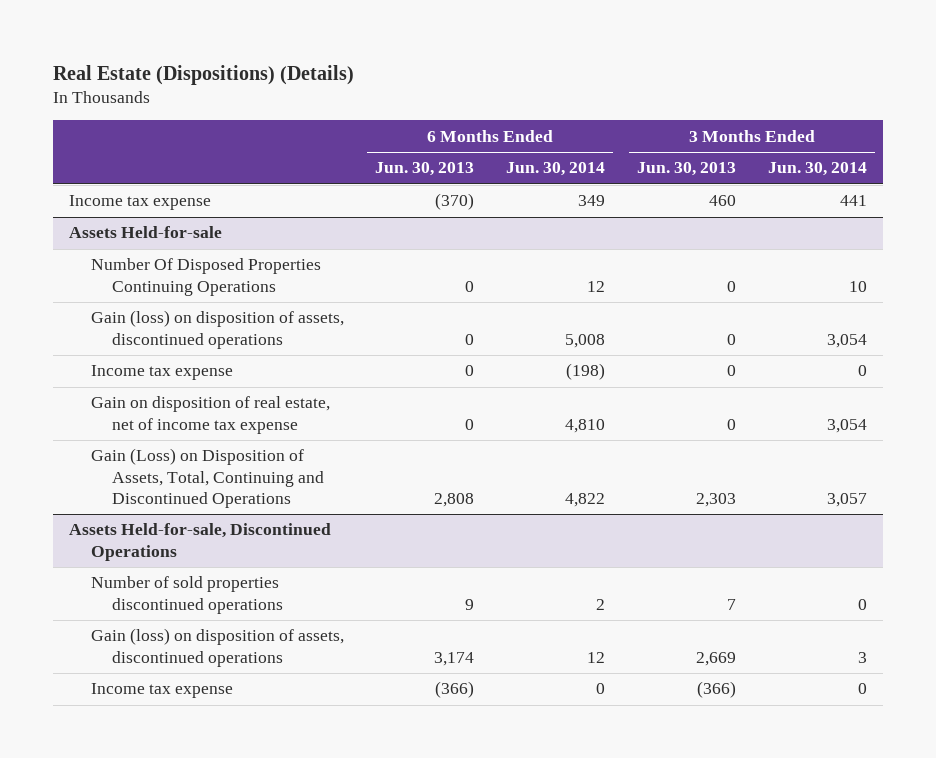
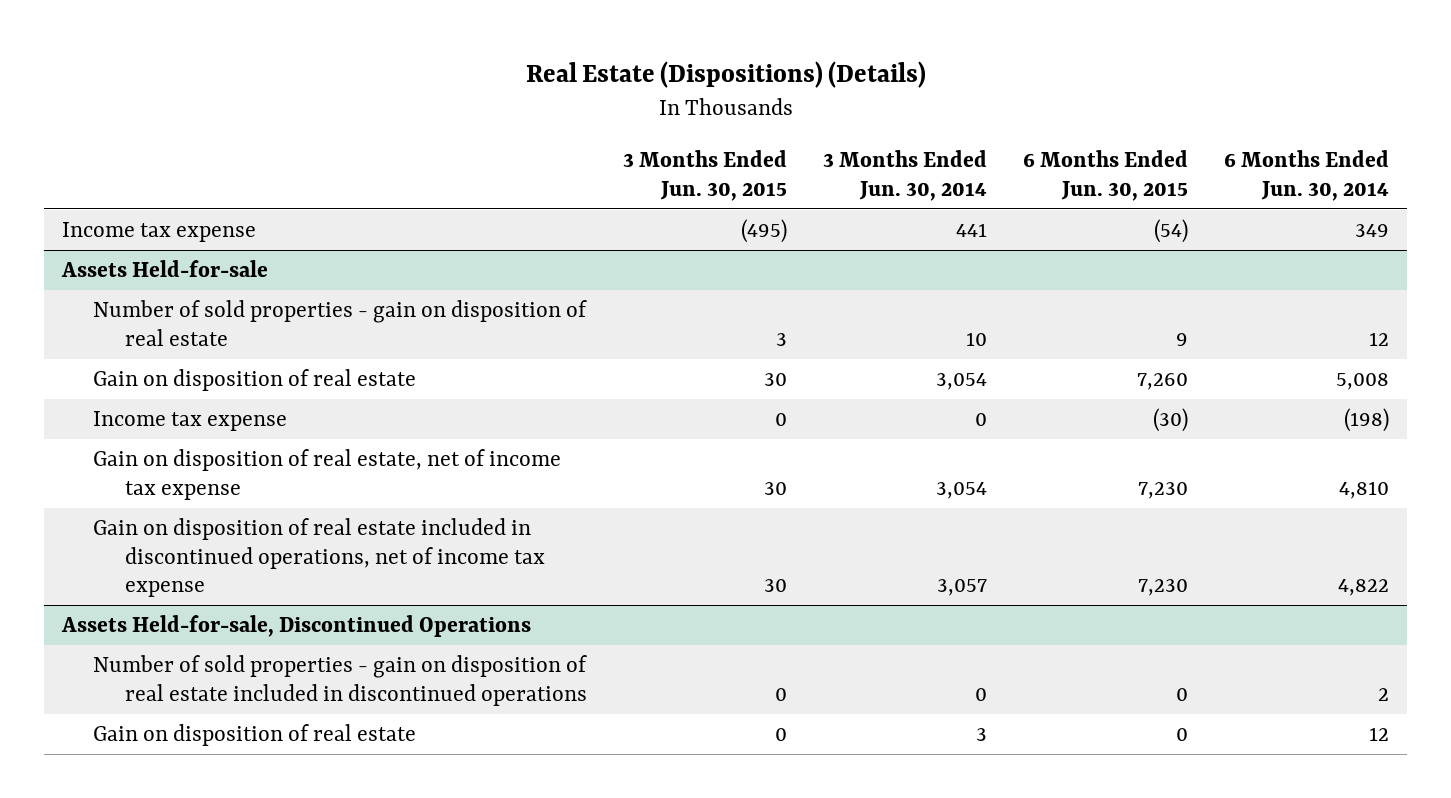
[375,162,475,177] Jun. 30, 2013 -> none
[637,162,737,177] Jun. 30, 2013 -> none
none -> [623,150,788,201] 3 Months Ended Jun. 30, 2015
none -> [1023,150,1189,201] 6 Months Ended Jun. 30, 2015
[90,258,321,296] Number Of Disposed Properties Continuing Operations -> [93,300,588,346] Number of sold properties - gain on disposition of real estate
[90,310,344,349] Gain (loss) on disposition of assets, discontinued operations -> [93,369,417,392] Gain on disposition of real estate
[90,448,325,508] Gain (Loss) on Disposition of Assets, Total, Continuing and Discontinued Operations -> [93,518,546,598] Gain on disposition of real estate included in discontinued operations, net of income tax expense
[90,683,233,699] Income tax expense -> none
[90,576,284,614] Number of sold properties discontinued operations -> [93,655,588,706] Number of sold properties - gain on disposition of real estate included in discontinued operations
[90,628,344,667] Gain (loss) on disposition of assets, discontinued operations -> [93,724,417,747] Gain on disposition of real estate

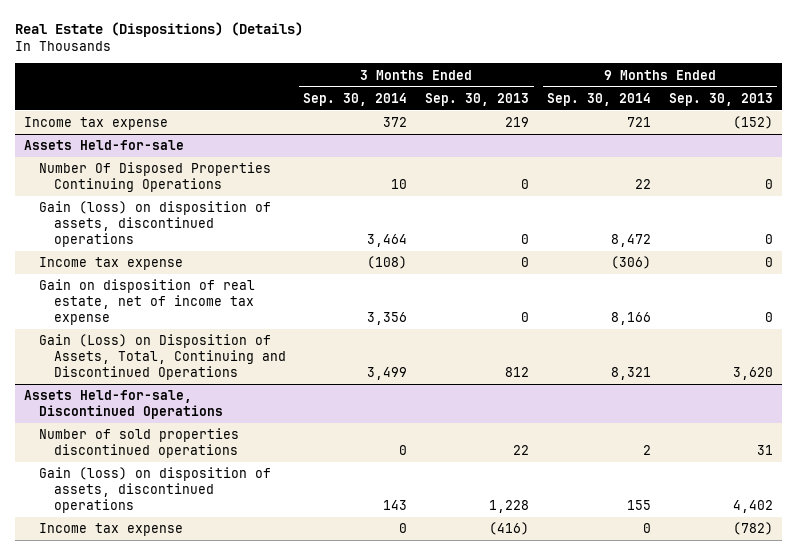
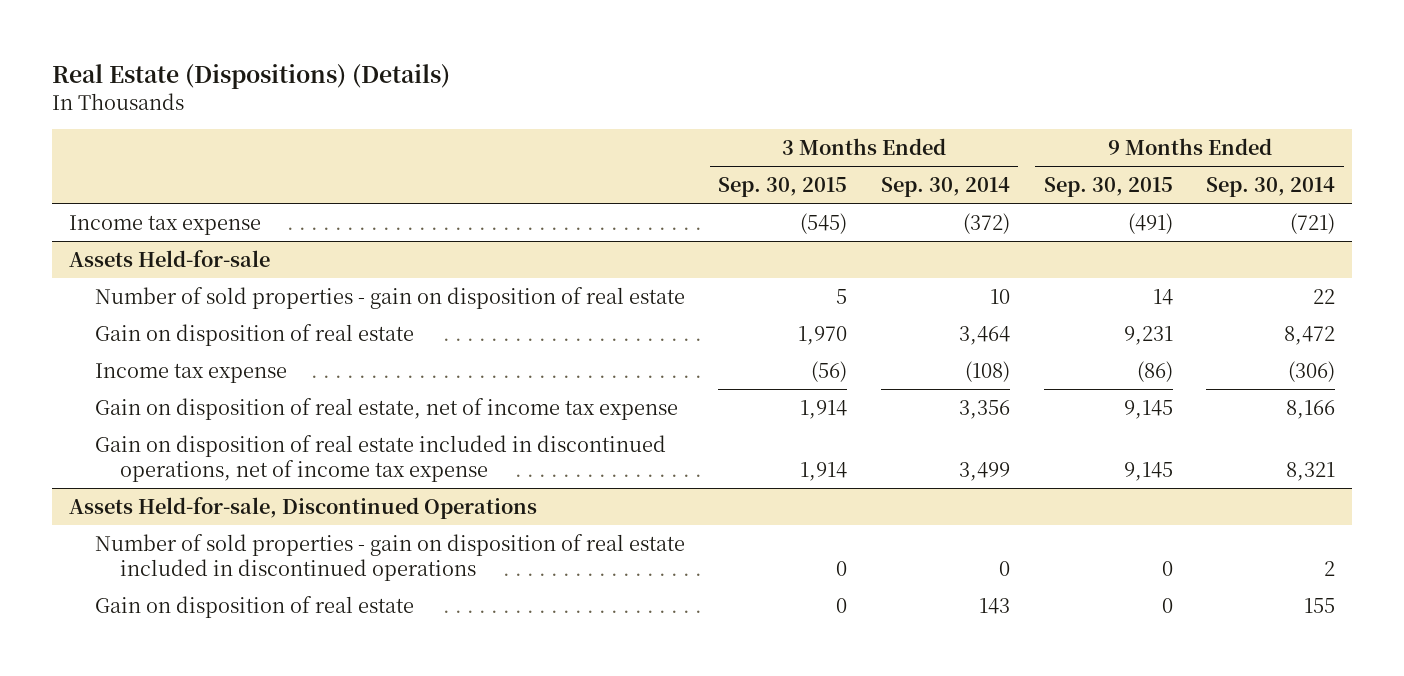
[425,92,530,106] Sep. 30, 2013 -> none
[668,92,773,106] Sep. 30, 2013 -> none
none -> [718,176,848,197] Sep. 30, 2015
none -> [1043,176,1173,197] Sep. 30, 2015
[383,117,408,128] 372 -> [963,212,1011,234] (372)
[626,117,651,128] 721 -> [1290,212,1336,234] (721)
[38,162,271,193] Number Of Disposed Properties Continuing Operations -> [94,286,685,309] Number of sold properties - gain on disposition of real estate
[38,201,271,247] Gain (loss) on disposition of assets, discontinued operations -> [94,323,414,346] Gain on disposition of real estate
[38,334,286,380] Gain (Loss) on Disposition of Assets, Total, Continuing and Discontinued Operations -> [94,434,666,482] Gain on disposition of real estate included in discontinued operations, net of income tax expense
[38,523,183,537] Income tax expense -> none
[38,428,239,459] Number of sold properties discontinued operations -> [94,533,685,581] Number of sold properties - gain on disposition of real estate included in discontinued operations
[38,467,271,513] Gain (loss) on disposition of assets, discontinued operations -> [94,595,414,618] Gain on disposition of real estate

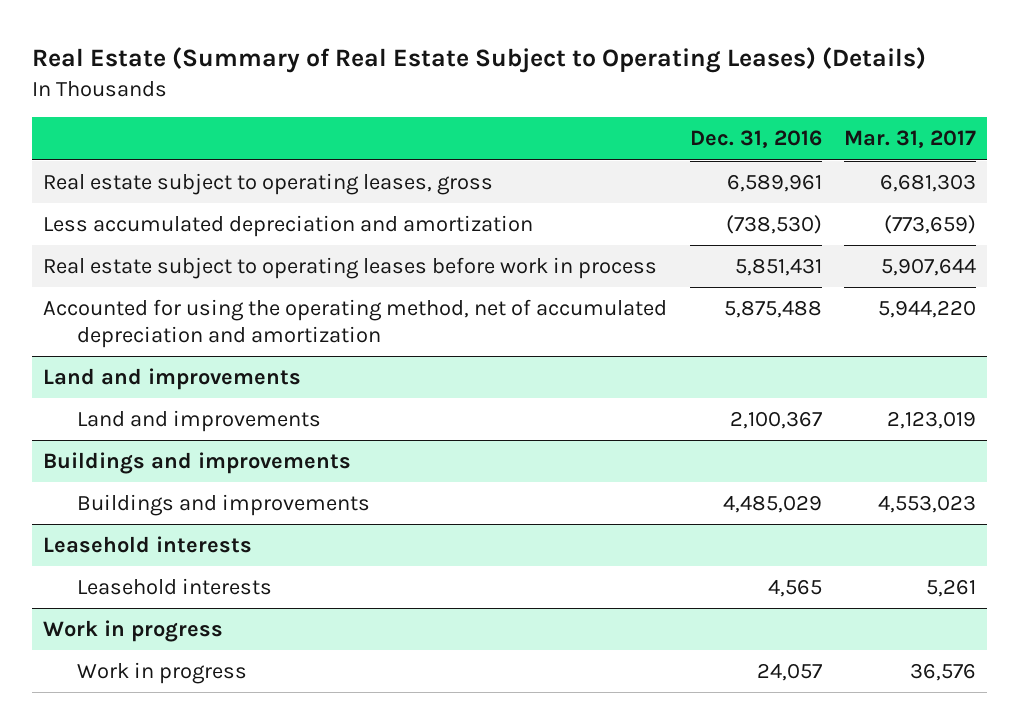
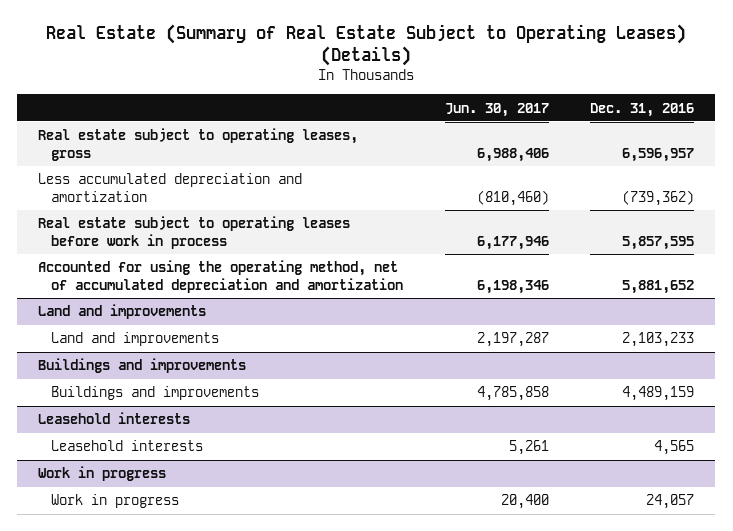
[843,130,976,149] Mar. 31, 2017 -> none
none -> [444,102,549,117] Jun. 30, 2017
[726,173,822,192] 6,589,961 -> [622,147,695,162] 6,596,957
[725,214,822,234] (738,530) -> [622,189,695,206] (739,362)
[734,257,822,276] 5,851,431 -> [622,235,695,250] 5,857,595
[723,299,822,318] 5,875,488 -> [622,279,695,294] 5,881,652
[729,410,822,429] 2,100,367 -> [622,332,695,348] 2,103,233
[722,494,822,513] 4,485,029 -> [622,386,695,402] 4,489,159

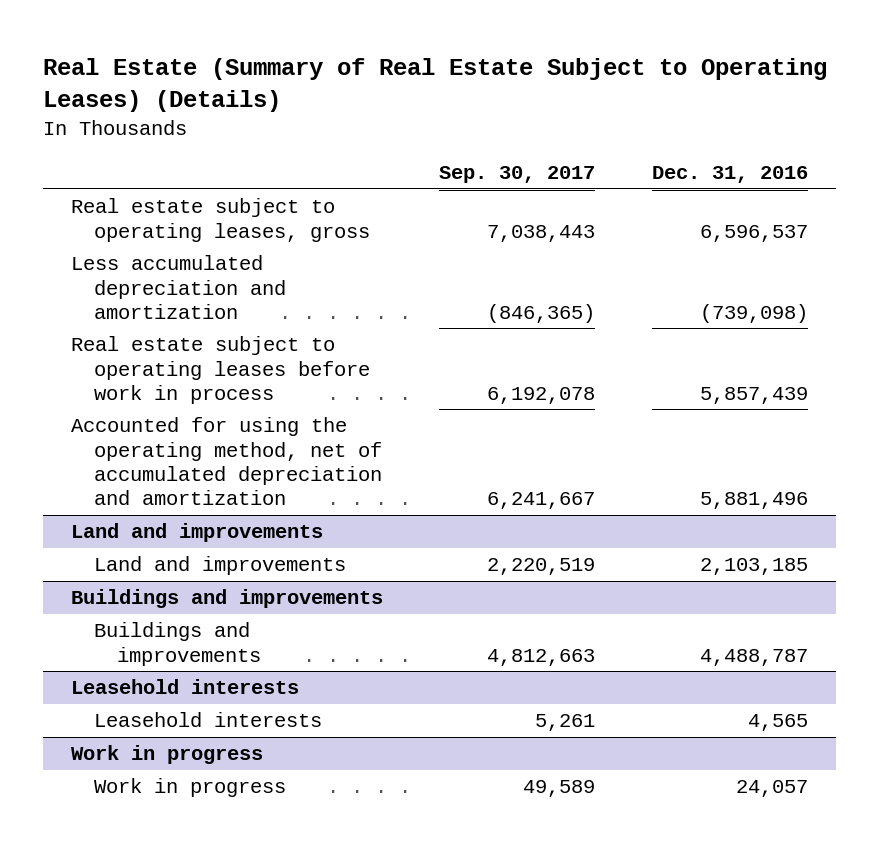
[444,102,549,117] Jun. 30, 2017 -> none
none -> [439,165,596,183] Sep. 30, 2017
[622,147,695,162] 6,596,957 -> [700,224,809,242] 6,596,537
[622,189,695,206] (739,362) -> [700,303,809,323] (739,098)
[622,235,695,250] 5,857,595 -> [700,386,809,404] 5,857,439
[622,279,695,294] 5,881,652 -> [700,491,809,509] 5,881,496
[622,332,695,348] 2,103,233 -> [700,558,809,576] 2,103,185
[622,386,695,402] 4,489,159 -> [700,648,809,666] 4,488,787

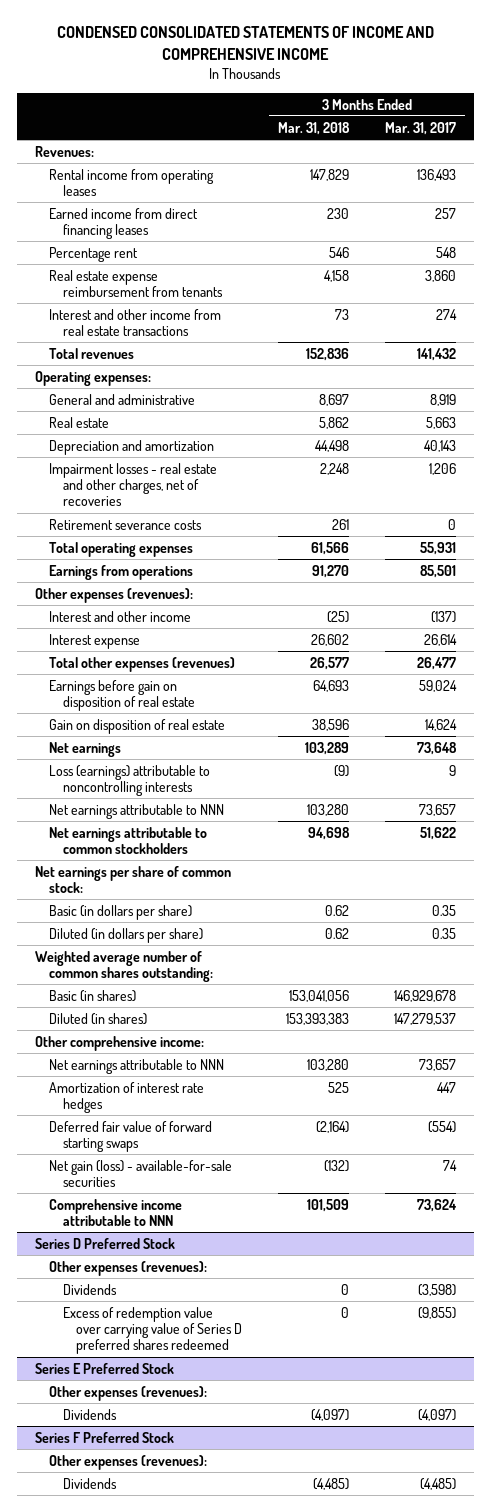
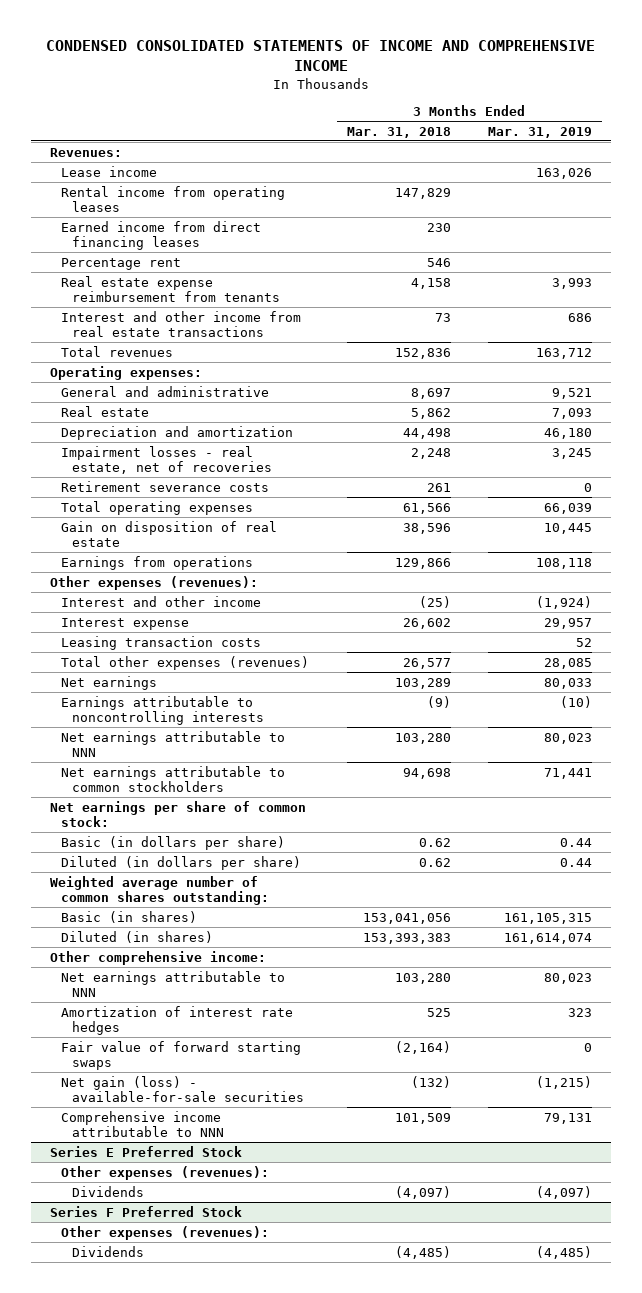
[384,121,456,135] Mar. 31, 2017 -> none
none -> [488,126,593,138] Mar. 31, 2019
none -> [60,165,157,177] Lease income
[48,462,217,507] Impairment losses - real estate and other charges, net of recoveries -> [60,445,273,475] Impairment losses - real estate, net of recoveries
[48,718,225,734] Gain on disposition of real estate -> [60,520,277,548] Gain on disposition of real estate
[312,564,350,578] 91,270 -> [394,557,451,569] 129,866
none -> [60,635,261,650] Leasing transaction costs
[48,679,195,711] Earnings before gain on disposition of real estate -> none
[48,764,210,796] Loss (earnings) attributable to noncontrolling interests -> [60,695,265,726] Earnings attributable to noncontrolling interests
[48,1120,212,1152] Deferred fair value of forward starting swaps -> [60,1040,301,1071] Fair value of forward starting swaps
[34,1237,175,1249] Series D Preferred Stock -> none
[48,1260,207,1276] Other expenses (revenues): -> none
[62,1283,117,1295] Dividends -> none
[62,1306,243,1355] Excess of redemption value over carrying value of Series D preferred shares redeemed -> none

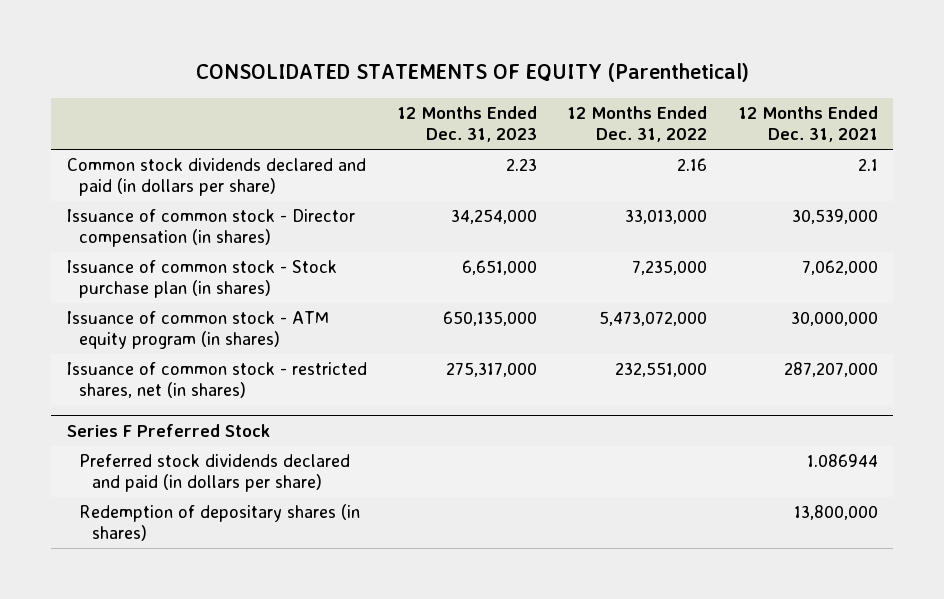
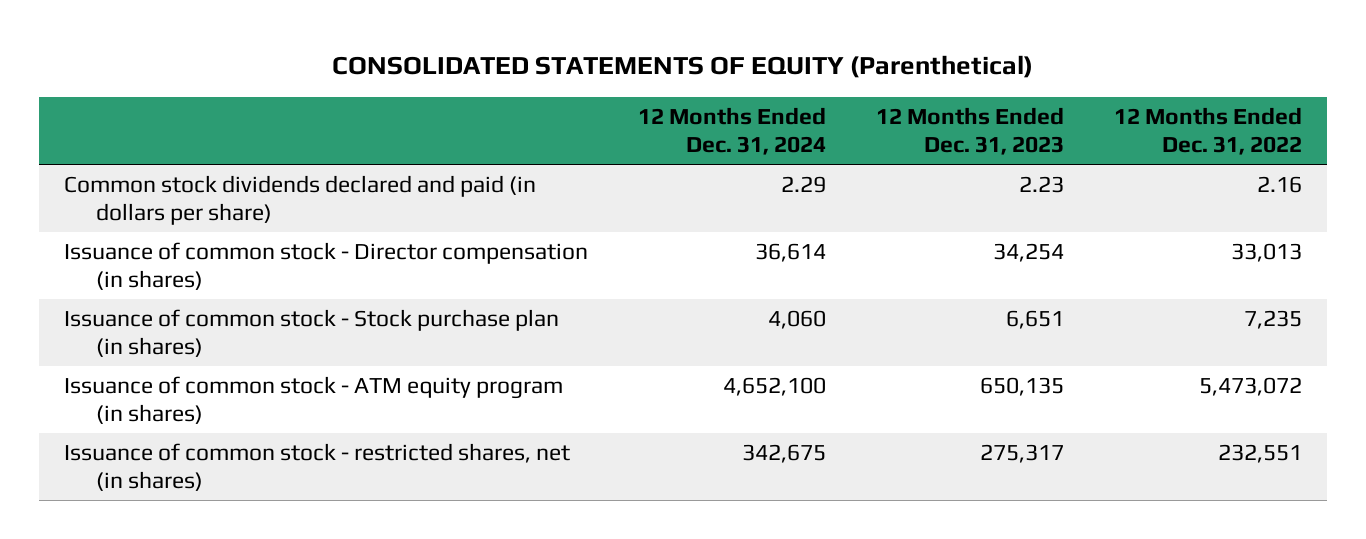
[737,106,878,142] 12 Months Ended Dec. 31, 2021 -> none
none -> [637,107,826,155] 12 Months Ended Dec. 31, 2024
[66,423,270,437] Series F Preferred Stock -> none
[79,454,351,493] Preferred stock dividends declared and paid (in dollars per share) -> none
[79,504,361,542] Redemption of depositary shares (in shares) -> none
[451,209,538,225] 34,254,000 -> [992,243,1064,263] 34,254
[625,209,708,225] 33,013,000 -> [1230,243,1302,263] 33,013
[462,260,538,276] 6,651,000 -> [1005,310,1064,330] 6,651
[632,260,708,276] 7,235,000 -> [1243,310,1302,330] 7,235
[443,311,538,327] 650,135,000 -> [979,377,1064,397] 650,135
[599,311,708,327] 5,473,072,000 -> [1198,377,1302,397] 5,473,072
[446,362,538,378] 275,317,000 -> [979,444,1064,464] 275,317
[615,362,708,378] 232,551,000 -> [1217,444,1302,464] 232,551

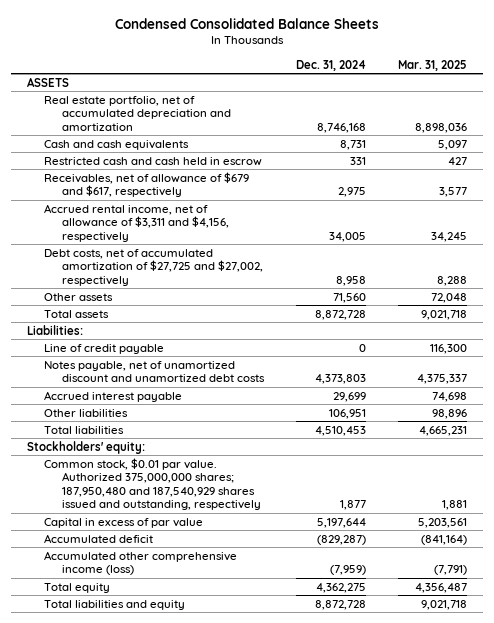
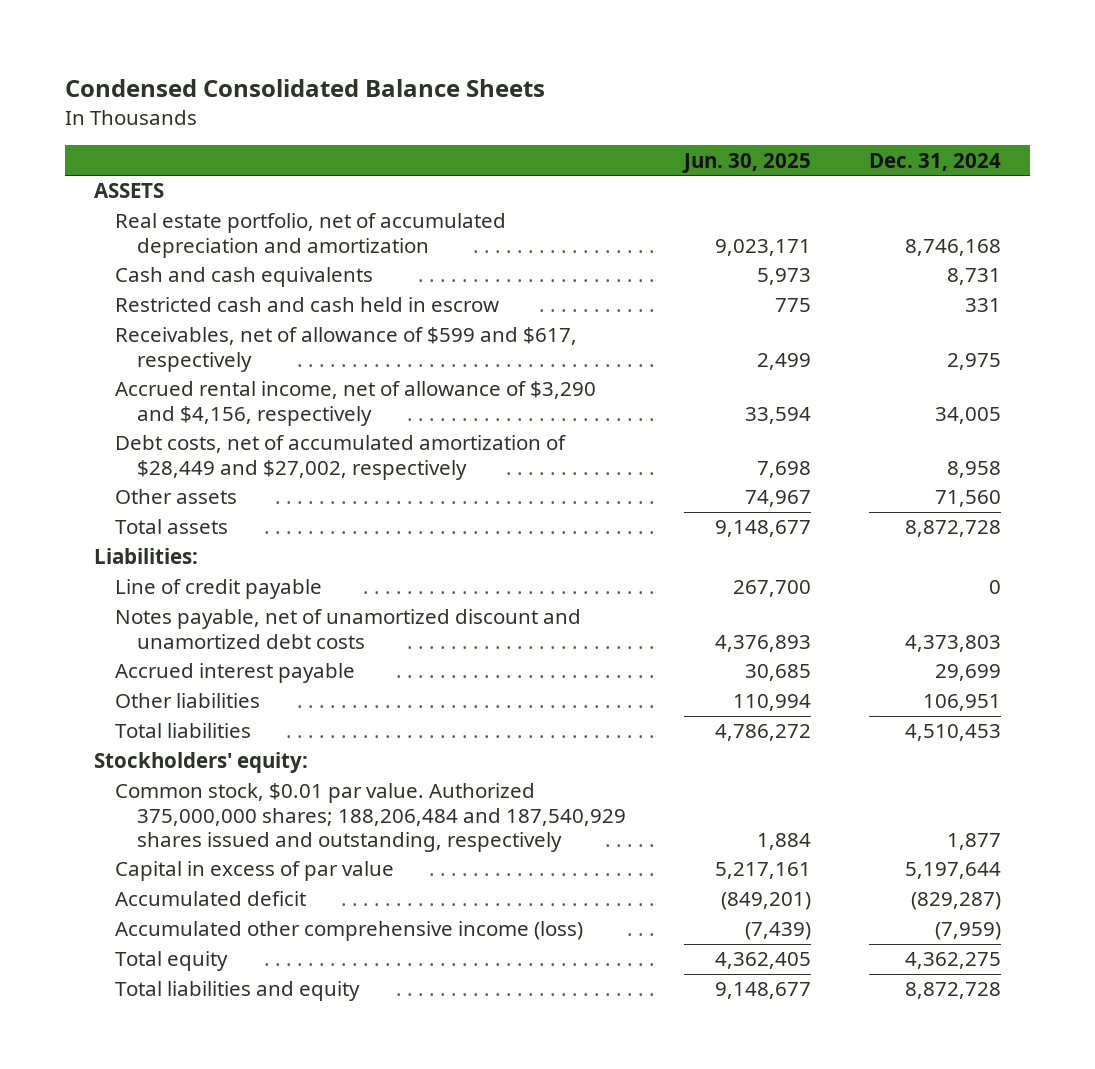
[397,59,467,71] Mar. 31, 2025 -> none
none -> [681,152,811,173] Jun. 30, 2025
[44,171,250,198] Receivables, net of allowance of $679 and $617, respectively -> [115,327,578,372] Receivables, net of allowance of $599 and $617, respectively
[44,203,230,242] Accrued rental income, net of allowance of $3,311 and $4,156, respectively -> [115,381,597,426] Accrued rental income, net of allowance of $3,290 and $4,156, respectively
[44,248,264,286] Debt costs, net of accumulated amortization of $27,725 and $27,002, respectively -> [115,435,567,480] Debt costs, net of accumulated amortization of $28,449 and $27,002, respectively
[44,457,262,510] Common stock, $0.01 par value. Authorized 375,000,000 shares; 187,950,480 and 187,540,929 shares issued and outstanding, respectively -> [115,783,626,853] Common stock, $0.01 par value. Authorized 375,000,000 shares; 188,206,484 and 187,540,929 shares issued and outstanding, respectively

